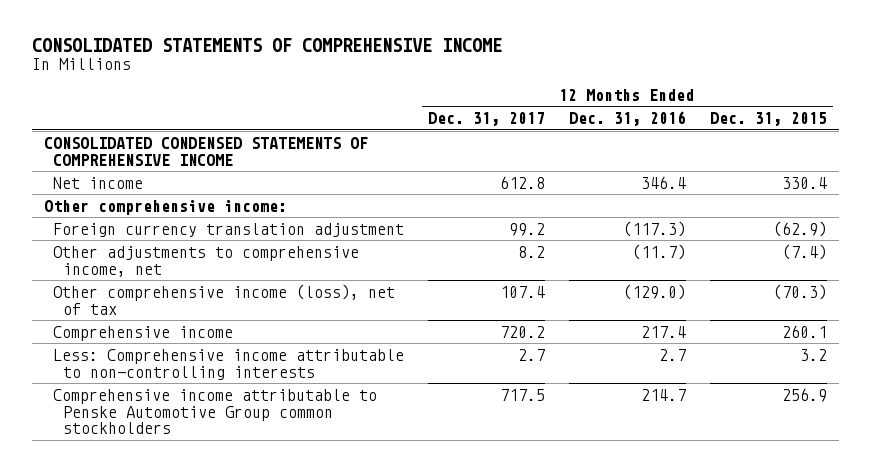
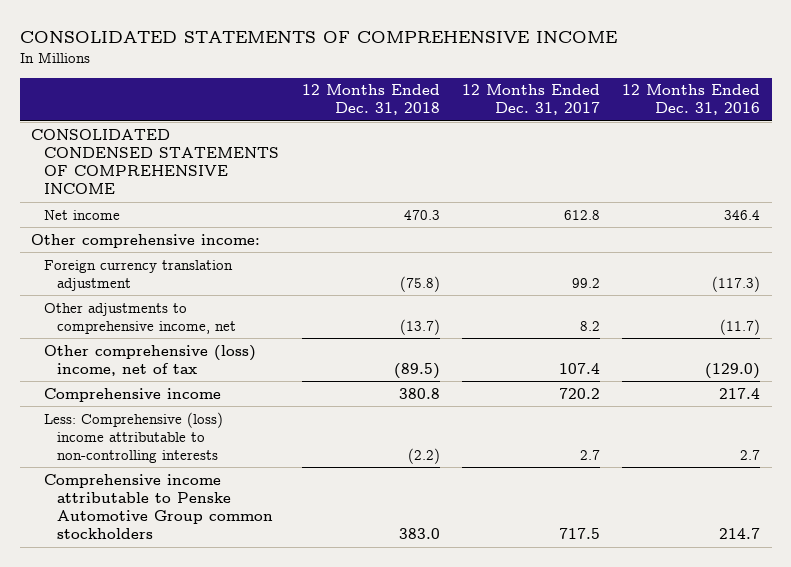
[709,111,827,126] Dec. 31, 2015 -> none
none -> [301,84,440,116] 12 Months Ended Dec. 31, 2018
[53,283,396,315] Other comprehensive income (loss), net of tax -> [44,344,257,376] Other comprehensive (loss) income, net of tax
[53,348,405,380] Less: Comprehensive income attributable to non-controlling interests -> [44,411,224,463] Less: Comprehensive (loss) income attributable to non-controlling interests

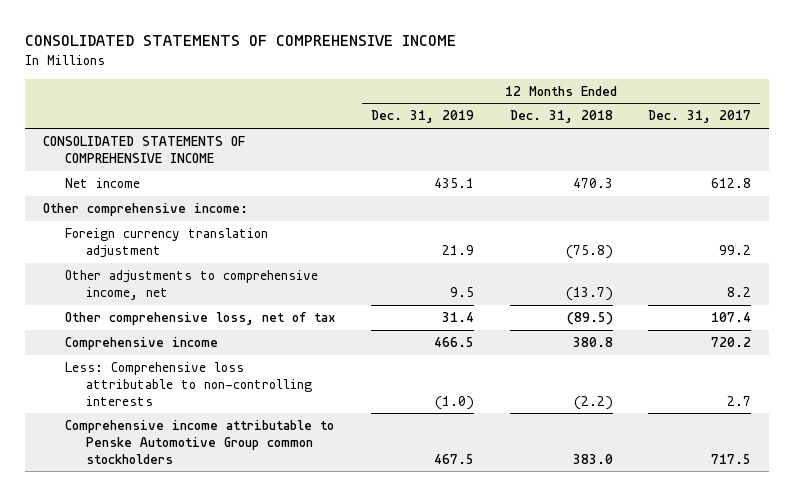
[622,84,761,116] 12 Months Ended Dec. 31, 2016 -> none
none -> [371,110,475,124] Dec. 31, 2019
[30,128,280,195] CONSOLIDATED CONDENSED STATEMENTS OF COMPREHENSIVE INCOME -> [42,136,245,163] CONSOLIDATED STATEMENTS OF COMPREHENSIVE INCOME
[44,344,257,376] Other comprehensive (loss) income, net of tax -> [64,312,336,326] Other comprehensive loss, net of tax
[44,411,224,463] Less: Comprehensive (loss) income attributable to non-controlling interests -> [64,362,313,406] Less: Comprehensive loss attributable to non-controlling interests

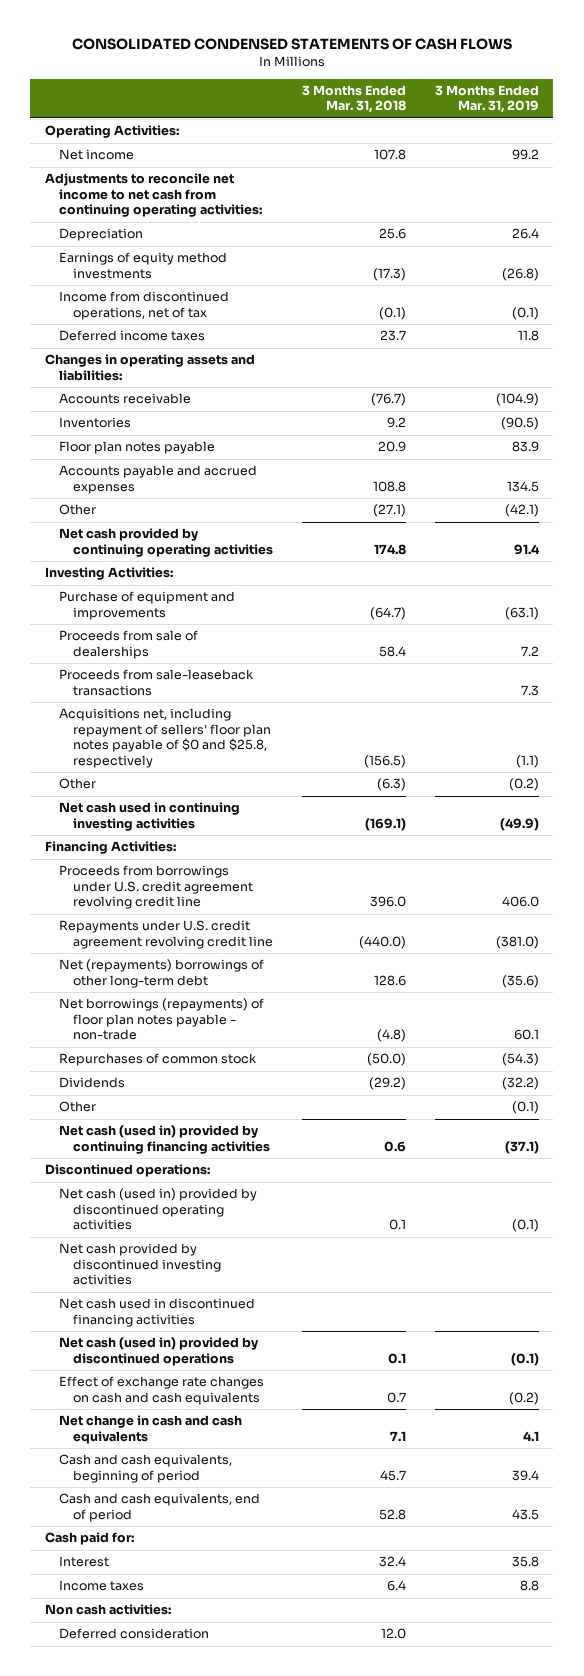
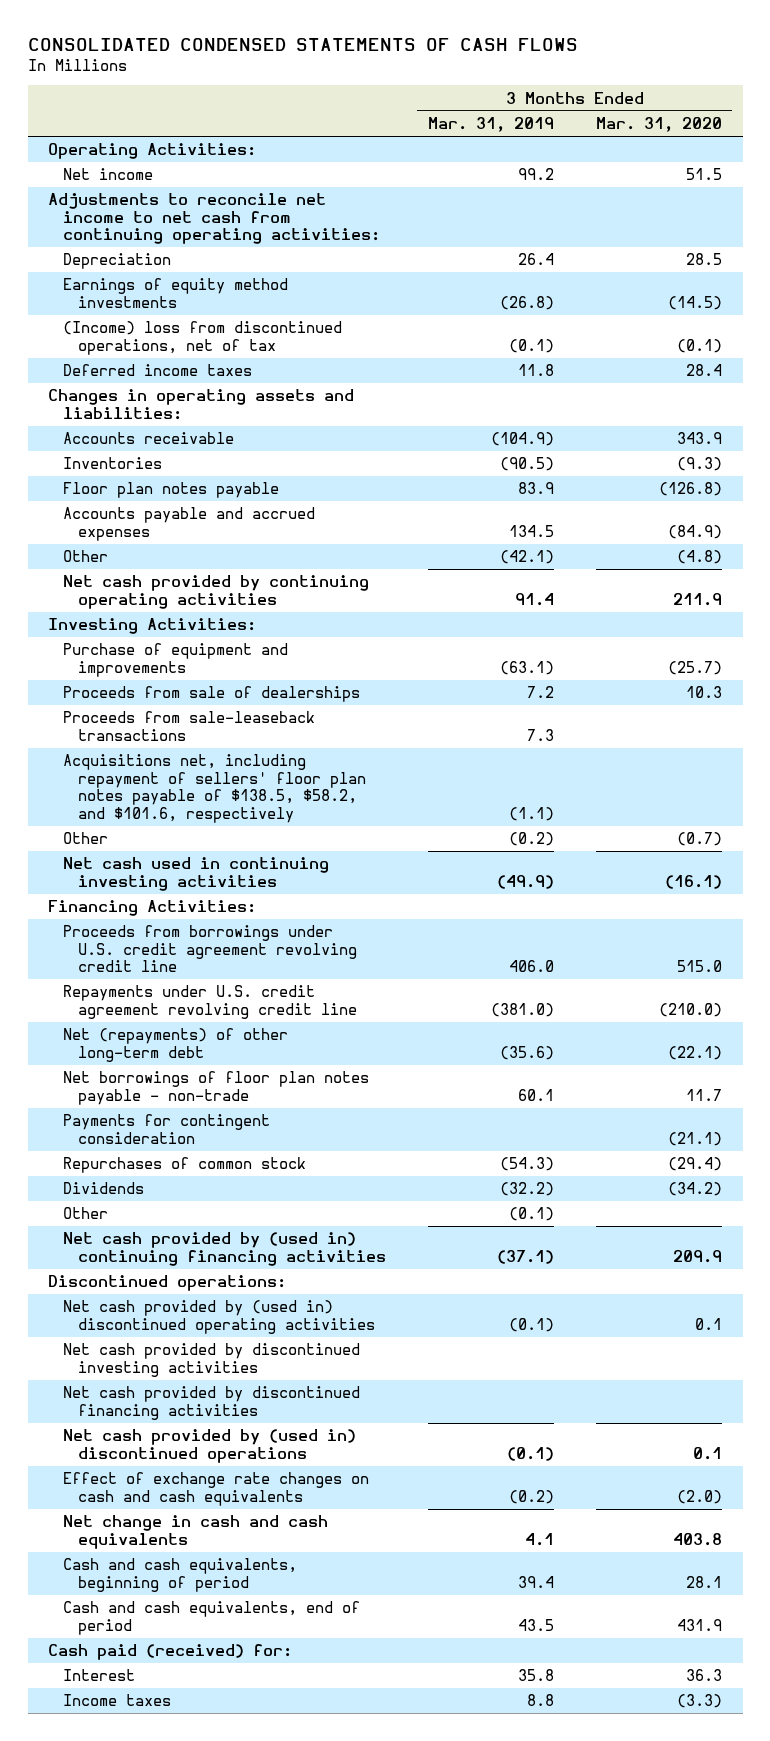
[301,85,406,114] 3 Months Ended Mar. 31, 2018 -> none
none -> [595,117,722,133] Mar. 31, 2020
[58,291,229,320] Income from discontinued operations, net of tax -> [63,321,343,355] (Income) loss from discontinued operations, net of tax
[58,708,271,768] Acquisitions net, including repayment of sellers' floor plan notes payable of $0 and $25.8, respectively -> [63,754,366,823] Acquisitions net, including repayment of sellers' floor plan notes payable of $138.5, $58.2, and $101.6, respectively
[58,959,264,988] Net (repayments) borrowings of other long-term debt -> [63,1028,289,1062] Net (repayments) of other long-term debt
[58,998,264,1041] Net borrowings (repayments) of floor plan notes payable - non-trade -> [63,1071,370,1105] Net borrowings of floor plan notes payable - non-trade
none -> [63,1114,271,1144] Payments for contingent consideration
[58,1125,270,1154] Net cash (used in) provided by continuing financing activities -> [63,1232,386,1266] Net cash provided by (used in) continuing financing activities
[58,1188,257,1231] Net cash (used in) provided by discontinued operating activities -> [63,1300,375,1334] Net cash provided by (used in) discontinued operating activities
[58,1298,255,1327] Net cash used in discontinued financing activities -> [63,1386,361,1420] Net cash provided by discontinued financing activities
[58,1337,258,1366] Net cash (used in) provided by discontinued operations -> [63,1429,357,1463] Net cash provided by (used in) discontinued operations
[44,1532,134,1546] Cash paid for: -> [48,1644,293,1661] Cash paid (received) for:
[44,1604,171,1616] Non cash activities: -> none
[58,1628,209,1640] Deferred consideration -> none

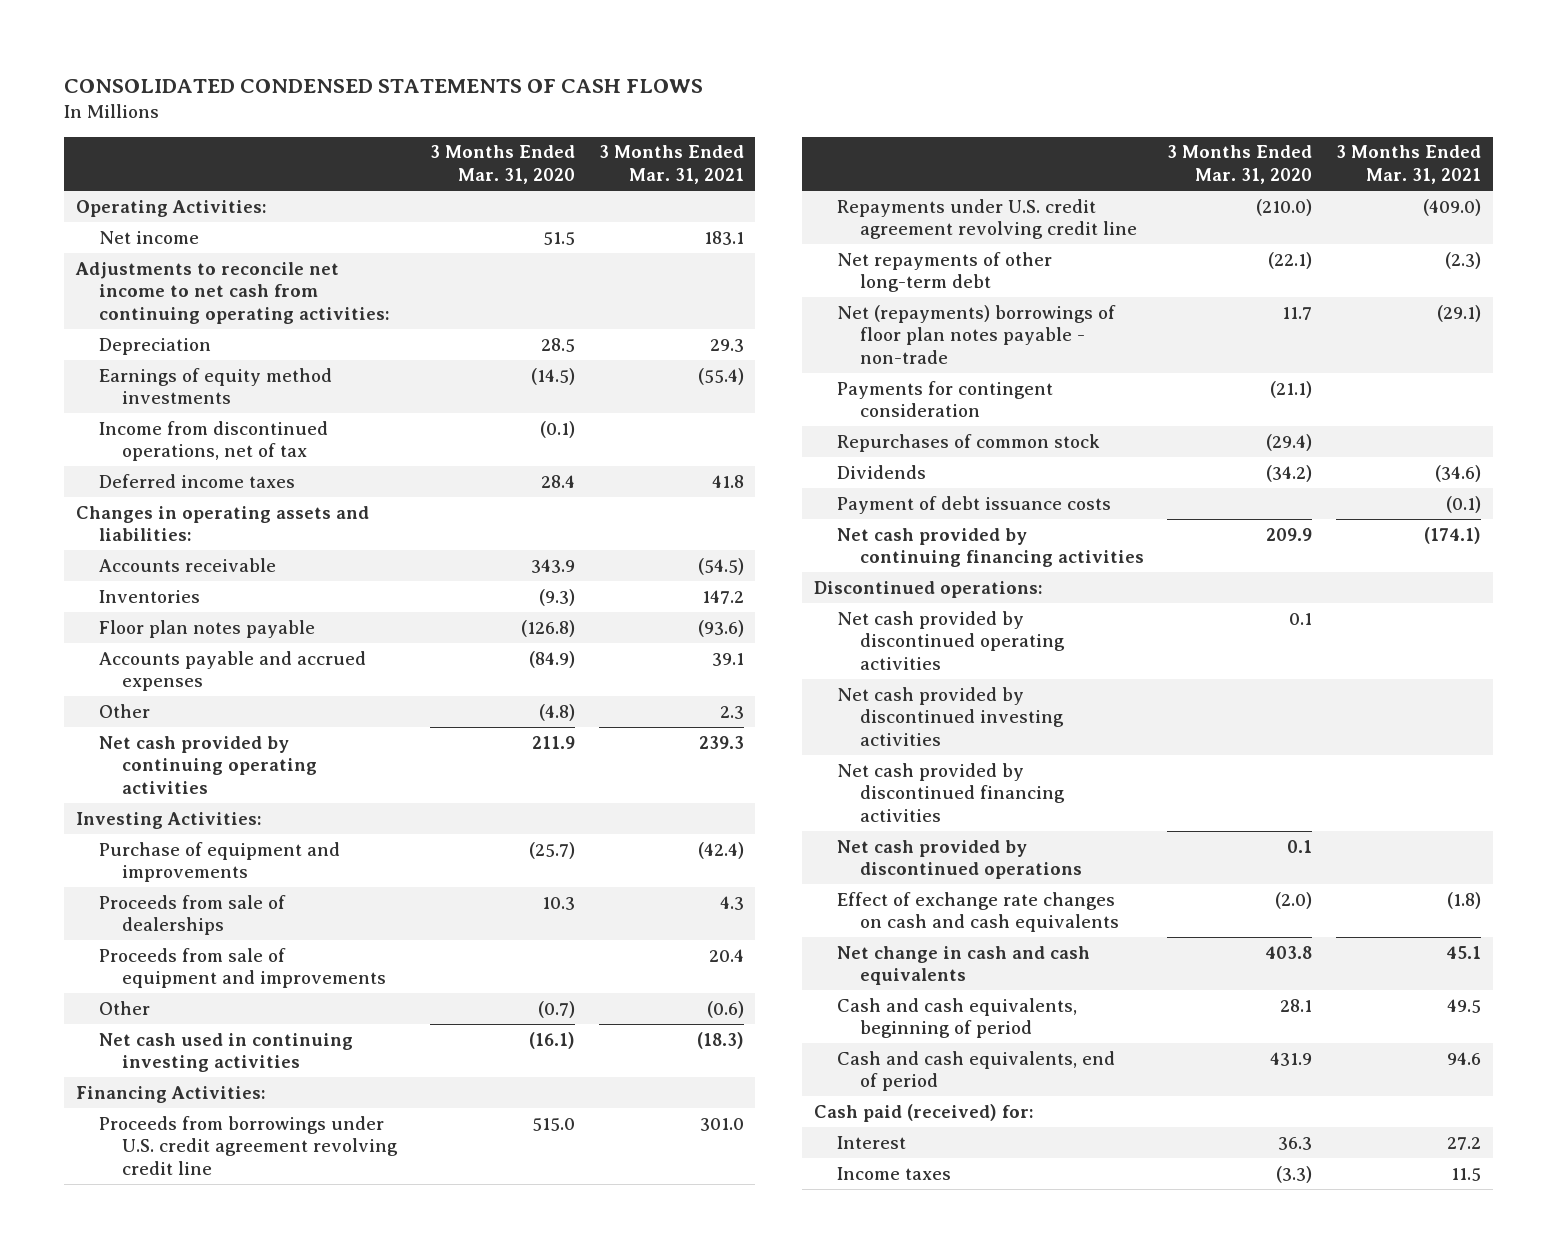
[427,117,554,133] Mar. 31, 2019 -> none
none -> [598,145,744,184] 3 Months Ended Mar. 31, 2021
[63,321,343,355] (Income) loss from discontinued operations, net of tax -> [99,420,329,462] Income from discontinued operations, net of tax
[63,711,316,741] Proceeds from sale-leaseback transactions -> none
[63,754,366,823] Acquisitions net, including repayment of sellers' floor plan notes payable of $138.5, $58.2, and $101.6, respectively -> none
none -> [99,947,386,989] Proceeds from sale of equipment and improvements
[63,1028,289,1062] Net (repayments) of other long-term debt -> [836,251,1052,293] Net repayments of other long-term debt
[63,1071,370,1105] Net borrowings of floor plan notes payable - non-trade -> [836,304,1116,364] Net (repayments) borrowings of floor plan notes payable - non-trade
[63,1207,109,1220] Other -> none
none -> [836,495,1111,514] Payment of debt issuance costs
[63,1232,386,1266] Net cash provided by (used in) continuing financing activities -> [836,527,1144,568] Net cash provided by continuing financing activities
[63,1300,375,1334] Net cash provided by (used in) discontinued operating activities -> [836,610,1065,670] Net cash provided by discontinued operating activities
[63,1429,357,1463] Net cash provided by (used in) discontinued operations -> [836,839,1082,880] Net cash provided by discontinued operations

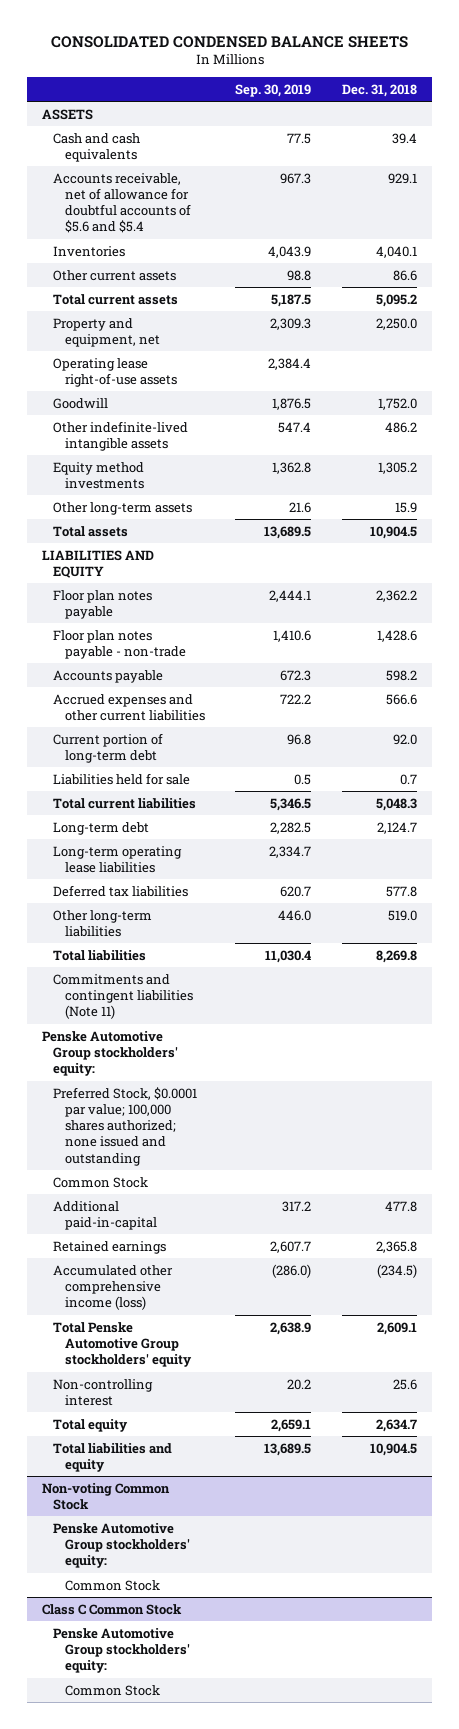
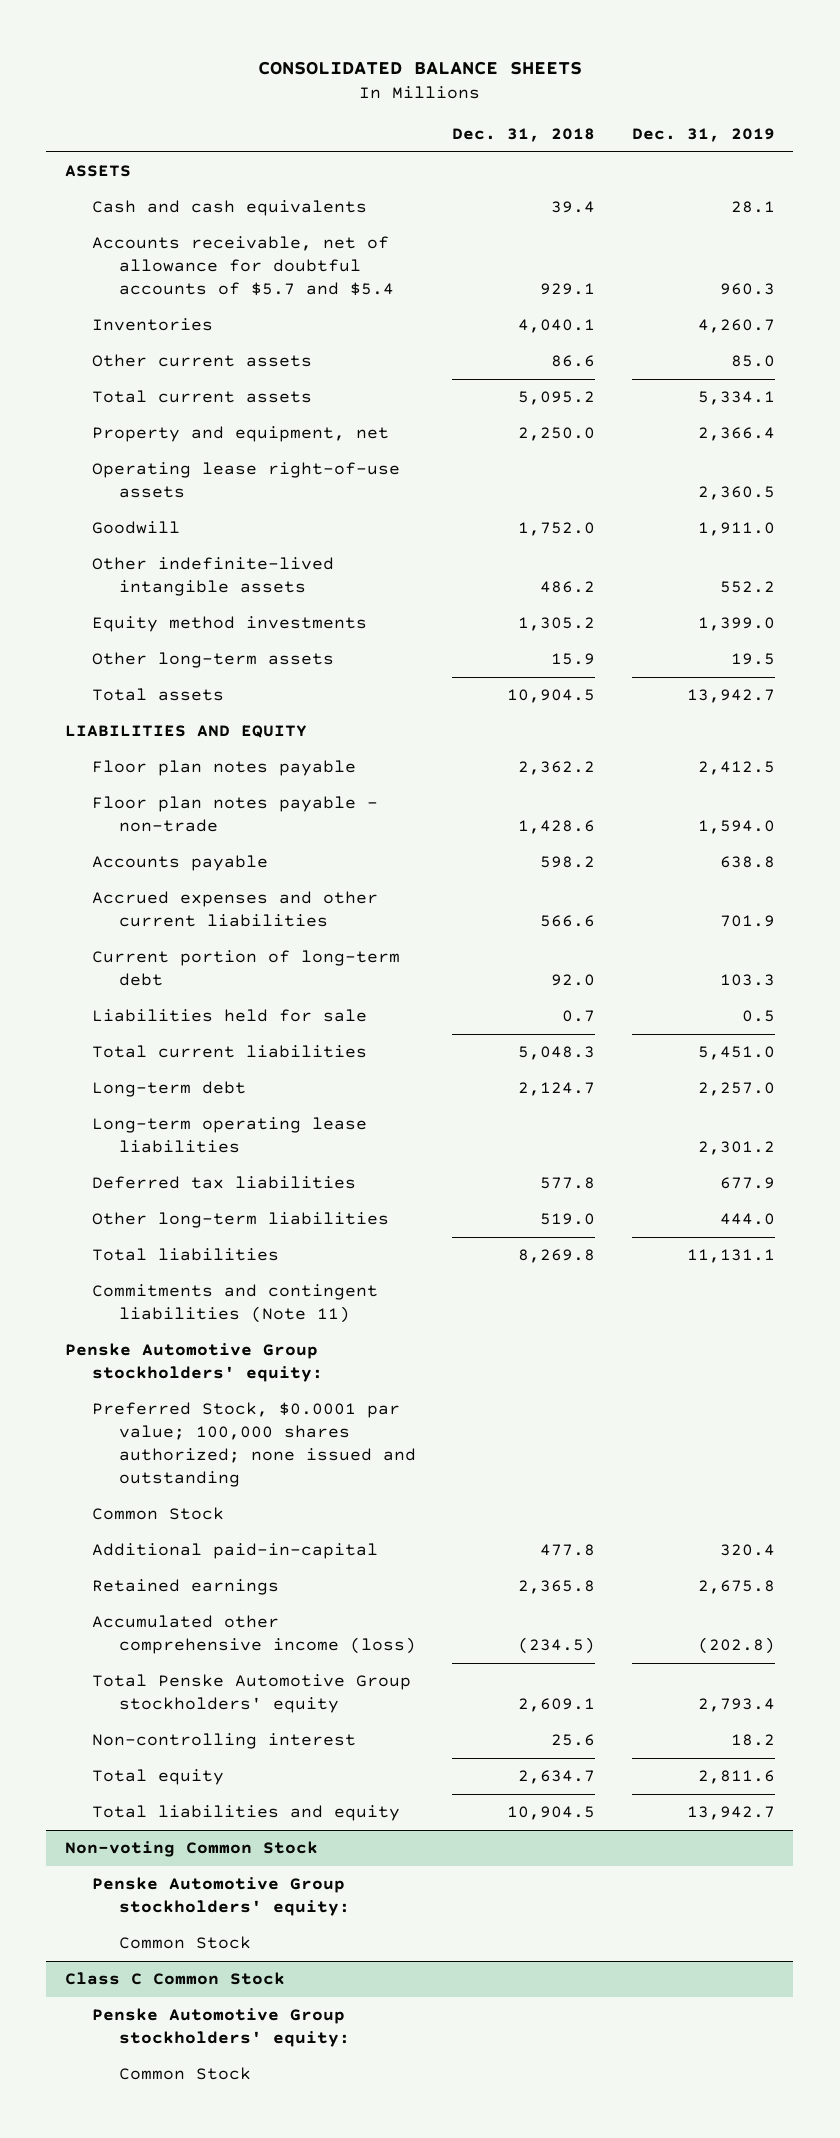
[50,35,408,48] CONSOLIDATED CONDENSED BALANCE SHEETS -> [257,61,582,76] CONSOLIDATED BALANCE SHEETS
[235,83,312,97] Sep. 30, 2019 -> none
none -> [632,128,776,143] Dec. 31, 2019
[53,172,191,234] Accounts receivable, net of allowance for doubtful accounts of $5.6 and $5.4 -> [91,236,394,297] Accounts receivable, net of allowance for doubtful accounts of $5.7 and $5.4

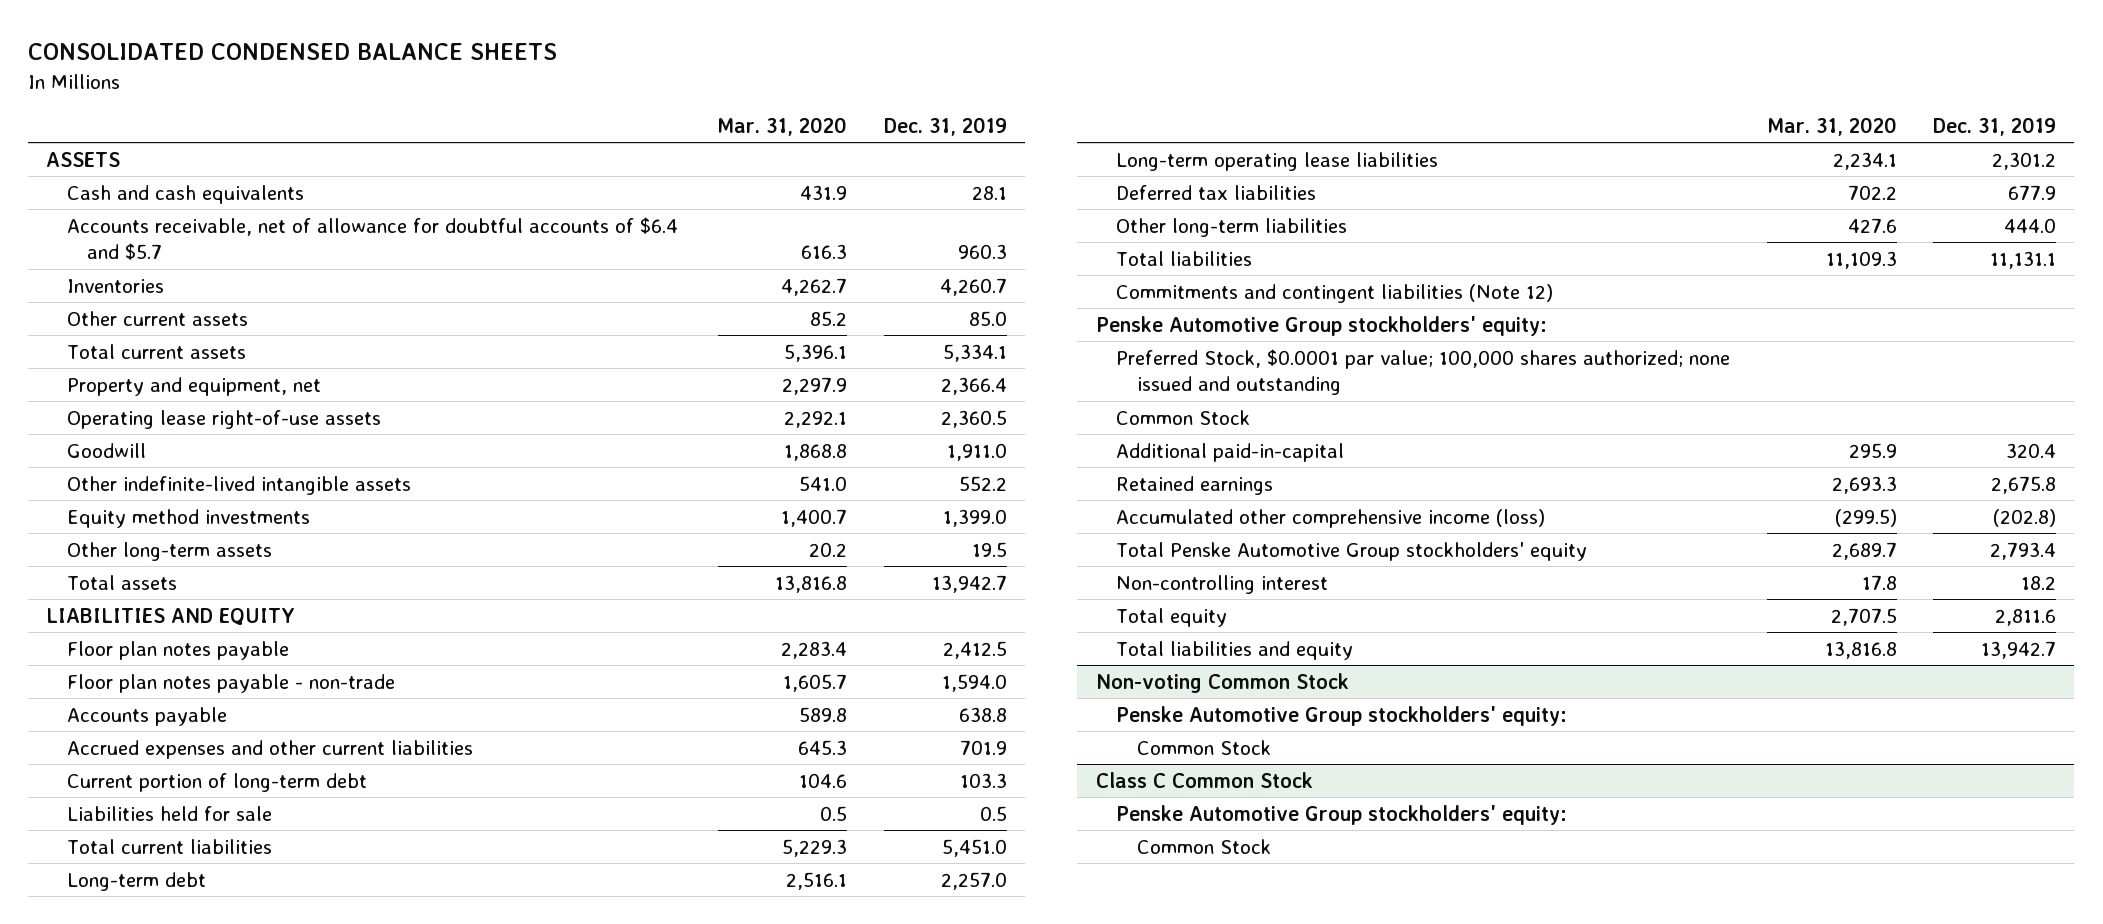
[257,61,582,76] CONSOLIDATED BALANCE SHEETS -> [28,43,558,61] CONSOLIDATED CONDENSED BALANCE SHEETS
[452,128,596,143] Dec. 31, 2018 -> none
none -> [717,116,848,136] Mar. 31, 2020
[91,236,394,297] Accounts receivable, net of allowance for doubtful accounts of $5.7 and $5.4 -> [66,216,678,261] Accounts receivable, net of allowance for doubtful accounts of $6.4 and $5.7
[91,1284,378,1324] Commitments and contingent liabilities (Note 11) -> [1116,283,1554,303] Commitments and contingent liabilities (Note 12)

